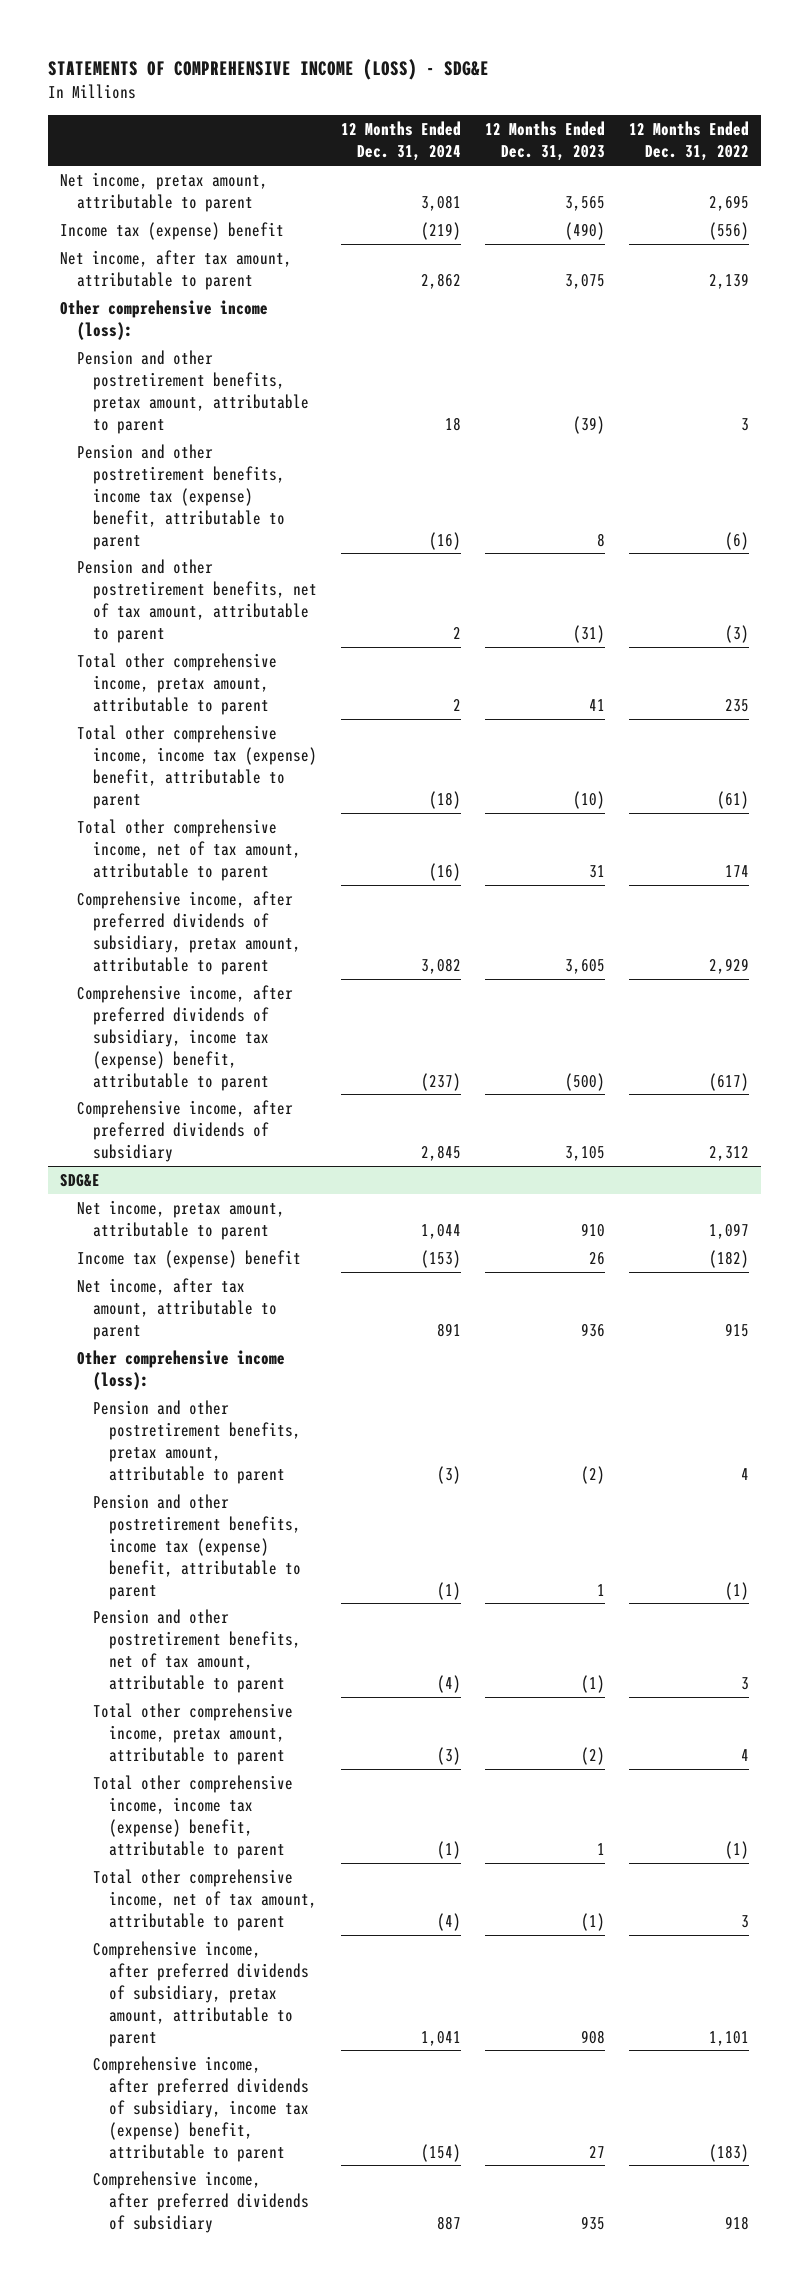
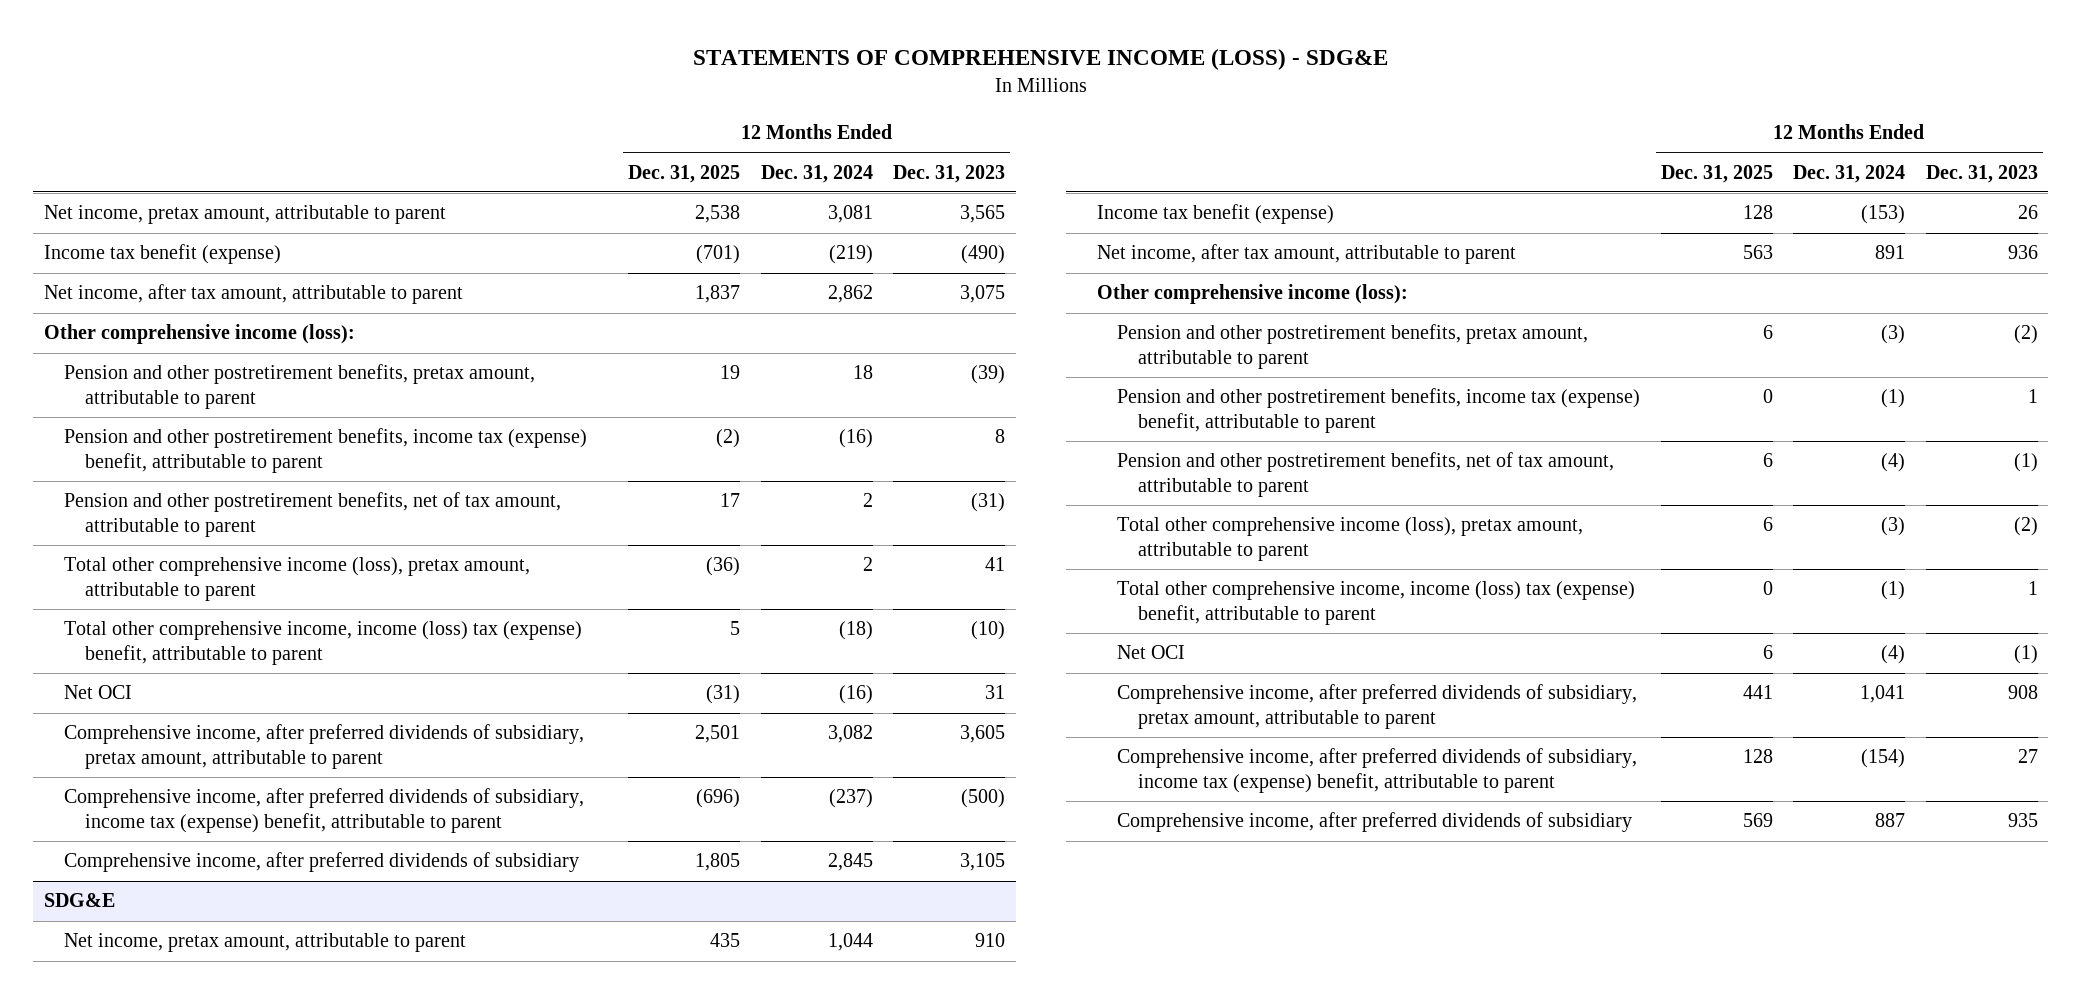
[628,121,749,162] 12 Months Ended Dec. 31, 2022 -> none
none -> [628,164,741,183] Dec. 31, 2025
[60,221,285,240] Income tax (expense) benefit -> [43,244,281,265] Income tax benefit (expense)
[76,652,277,715] Total other comprehensive income, pretax amount, attributable to parent -> [64,557,531,601] Total other comprehensive income (loss), pretax amount, attributable to parent
[76,724,317,809] Total other comprehensive income, income tax (expense) benefit, attributable to parent -> [64,621,583,665] Total other comprehensive income, income (loss) tax (expense) benefit, attributable to parent
[76,818,301,881] Total other comprehensive income, net of tax amount, attributable to parent -> [64,685,133,700] Net OCI
[76,1249,301,1268] Income tax (expense) benefit -> [1096,204,1334,225] Income tax benefit (expense)
[92,1702,293,1765] Total other comprehensive income, pretax amount, attributable to parent -> [1117,517,1584,561] Total other comprehensive income (loss), pretax amount, attributable to parent
[92,1774,293,1859] Total other comprehensive income, income tax (expense) benefit, attributable to parent -> [1117,581,1636,625] Total other comprehensive income, income (loss) tax (expense) benefit, attributable to parent
[92,1868,318,1931] Total other comprehensive income, net of tax amount, attributable to parent -> [1117,645,1186,660] Net OCI

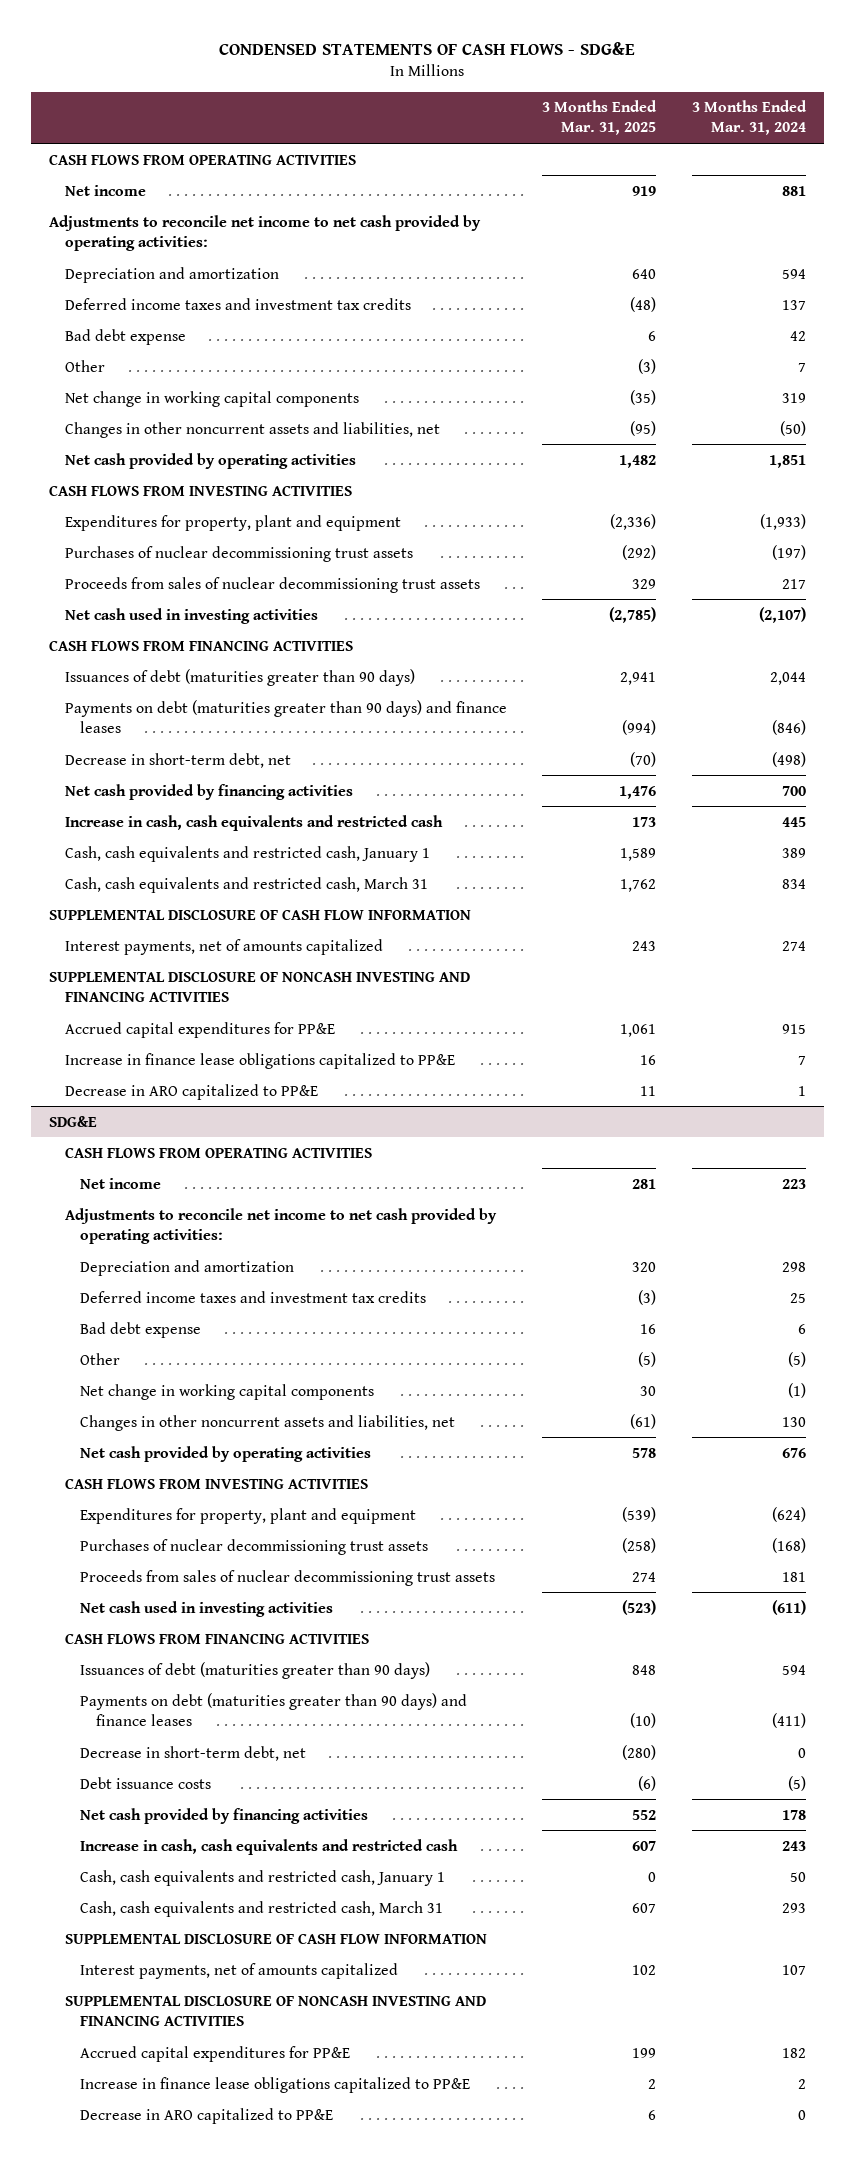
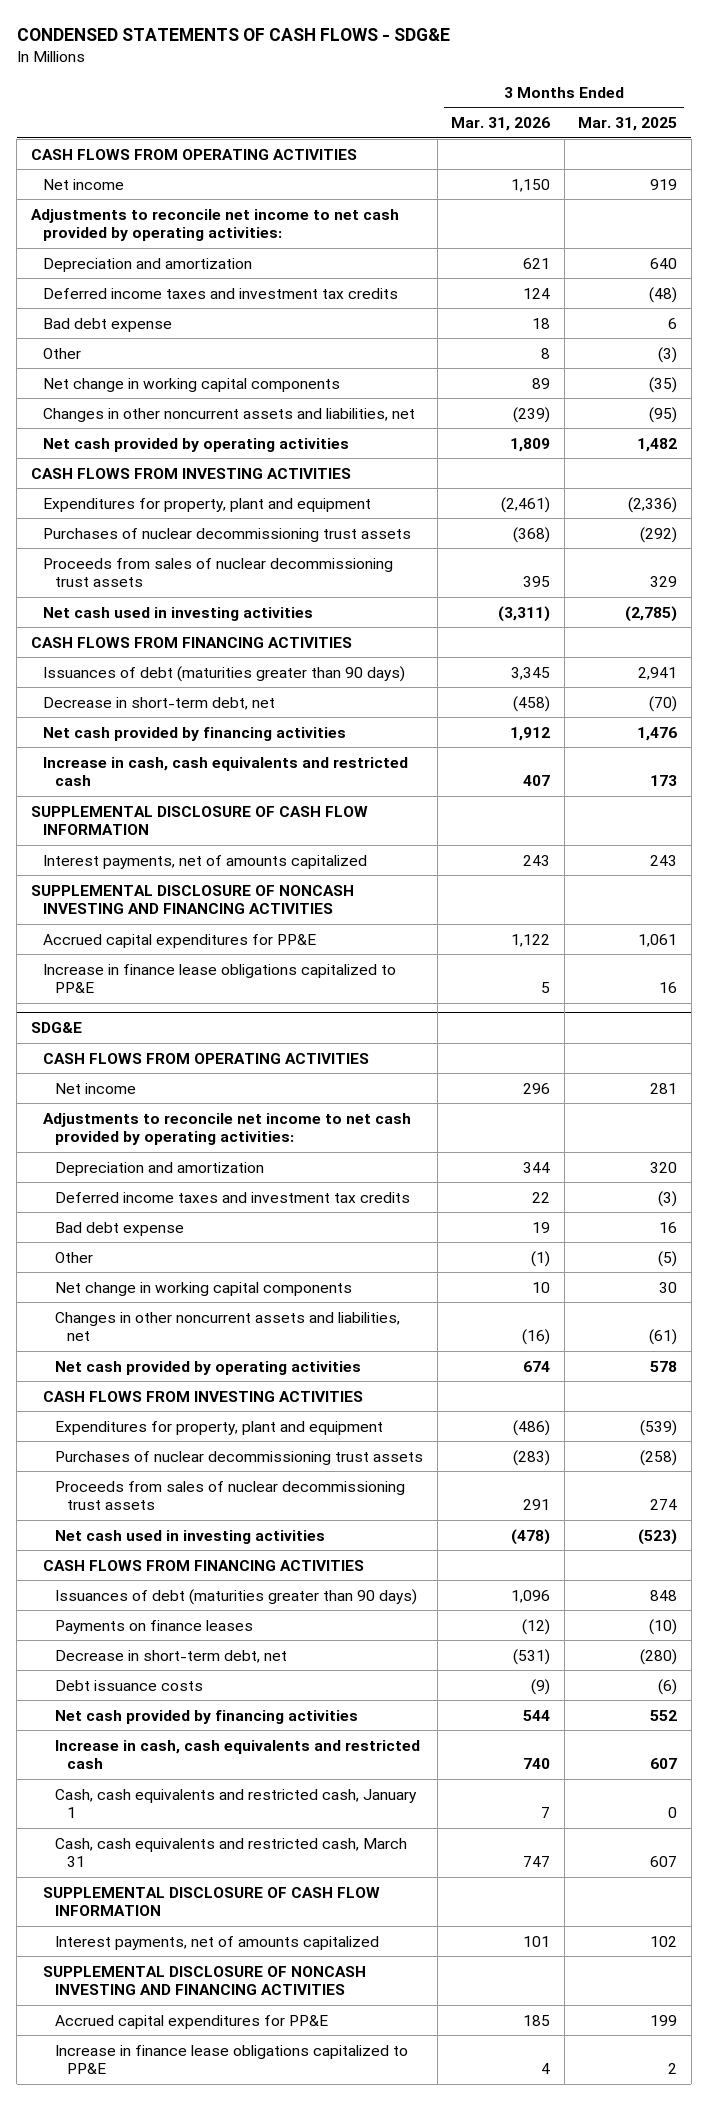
[691,100,807,136] 3 Months Ended Mar. 31, 2024 -> none
none -> [451,116,551,131] Mar. 31, 2026
[64,699,507,733] Payments on debt (maturities greater than 90 days) and finance leases -> none
[64,845,430,862] Cash, cash equivalents and restricted cash, January 1 -> none
[64,876,428,893] Cash, cash equivalents and restricted cash, March 31 -> none
[64,1083,318,1100] Decrease in ARO capitalized to PP&E -> none
[80,1692,468,1726] Payments on debt (maturities greater than 90 days) and finance leases -> none
none -> [55,1619,254,1634] Payments on finance leases
[80,2107,334,2124] Decrease in ARO capitalized to PP&E -> none

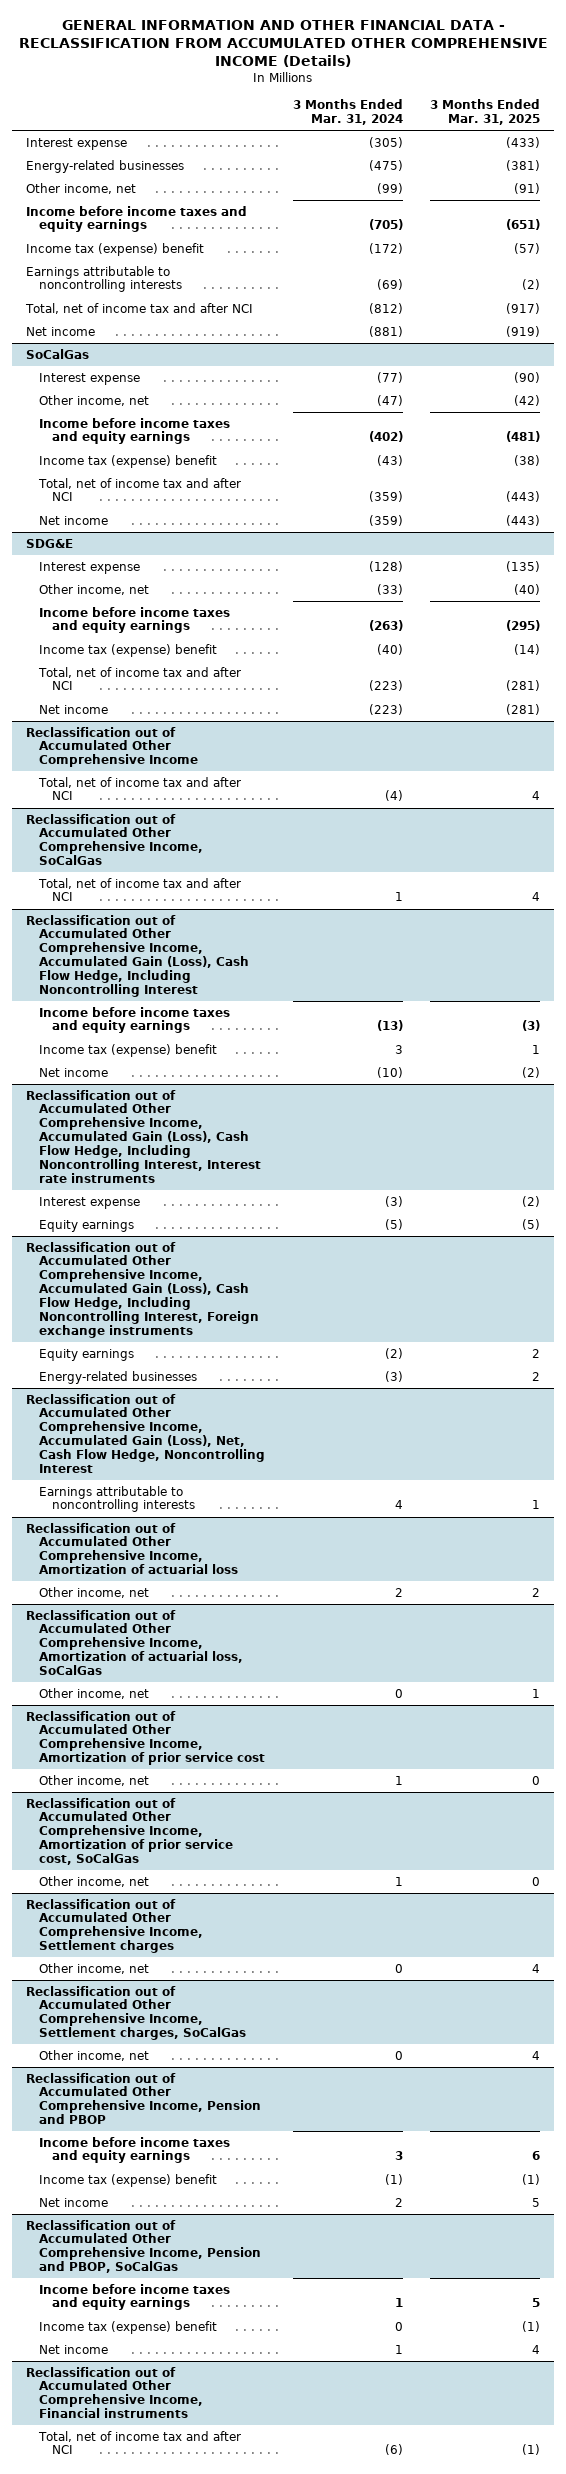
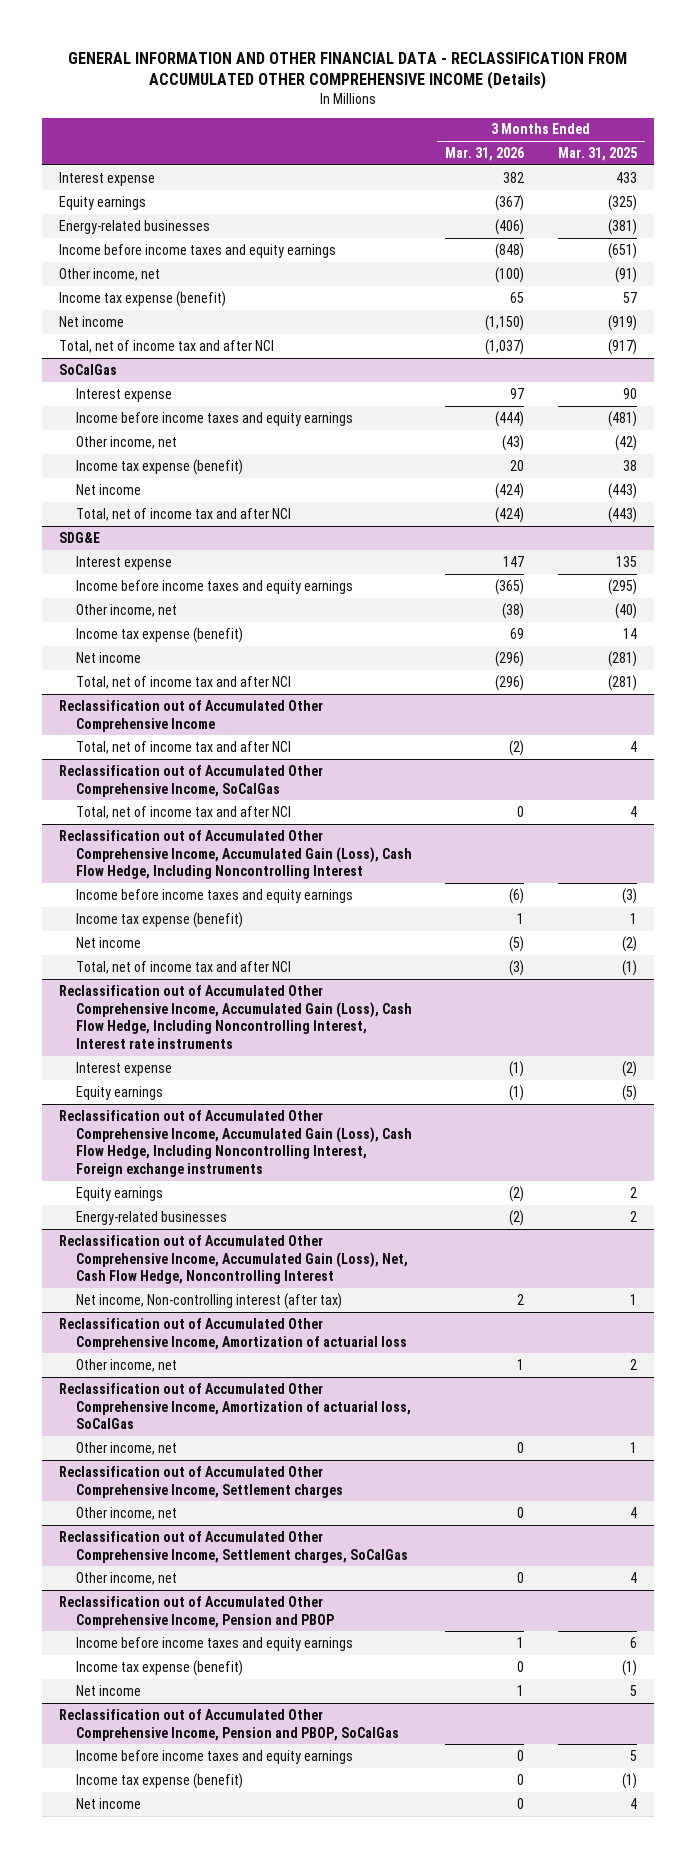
[292,99,403,126] 3 Months Ended Mar. 31, 2024 -> none
none -> [445,147,525,162] Mar. 31, 2026
[506,136,541,148] (433) -> [616,171,638,183] 433
none -> [58,195,146,210] Equity earnings
[25,265,182,293] Earnings attributable to noncontrolling interests -> none
[25,182,136,194] Other income, net -> [58,267,160,281] Other income, net
[25,242,204,256] Income tax (expense) benefit -> [58,290,226,307] Income tax expense (benefit)
[514,242,541,254] (57) -> [623,291,638,303] 57
[24,302,253,314] Total, net of income tax and after NCI -> [58,339,274,353] Total, net of income tax and after NCI
[514,371,541,383] (90) -> [623,387,638,399] 90
[38,394,149,406] Other income, net -> [75,435,177,449] Other income, net
[38,454,217,468] Income tax (expense) benefit -> [75,458,243,475] Income tax expense (benefit)
[514,454,541,466] (38) -> [623,459,638,471] 38
[37,477,241,502] Total, net of income tax and after NCI -> [75,507,291,521] Total, net of income tax and after NCI
[506,560,541,572] (135) -> [616,555,638,567] 135
[38,583,149,595] Other income, net -> [75,603,177,617] Other income, net
[38,643,217,657] Income tax (expense) benefit -> [75,626,243,643] Income tax expense (benefit)
[514,643,541,655] (14) -> [623,627,638,639] 14
[37,666,241,691] Total, net of income tax and after NCI -> [75,675,291,689] Total, net of income tax and after NCI
[38,1043,217,1057] Income tax (expense) benefit -> [75,911,243,928] Income tax expense (benefit)
none -> [75,960,291,974] Total, net of income tax and after NCI
[38,1485,196,1513] Earnings attributable to noncontrolling interests -> [75,1292,342,1309] Net income, Non-controlling interest (after tax)
[25,1710,265,1766] Reclassification out of Accumulated Other Comprehensive Income, Amortization of prior service cost -> none
[38,1774,149,1786] Other income, net -> none
[25,1797,233,1866] Reclassification out of Accumulated Other Comprehensive Income, Amortization of prior service cost, SoCalGas -> none
[38,1875,149,1887] Other income, net -> none
[38,2173,217,2187] Income tax (expense) benefit -> [75,1659,243,1676] Income tax expense (benefit)
[38,2320,217,2334] Income tax (expense) benefit -> [75,1772,243,1789] Income tax expense (benefit)
[25,2366,203,2419] Reclassification out of Accumulated Other Comprehensive Income, Financial instruments -> none
[37,2430,241,2455] Total, net of income tax and after NCI -> none

